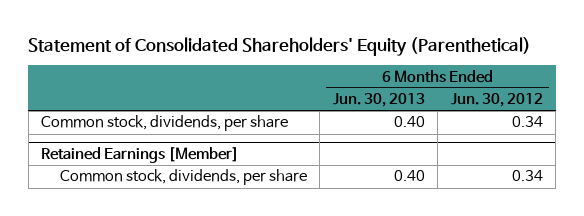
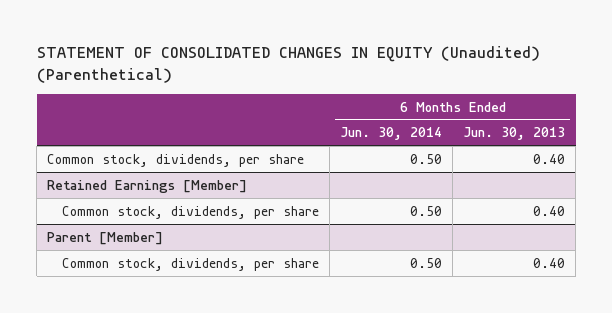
[28,36,532,56] Statement of Consolidated Shareholders' Equity (Parenthetical) -> [36,46,540,84] STATEMENT OF CONSOLIDATED CHANGES IN EQUITY (Unaudited) (Parenthetical)
[450,93,543,108] Jun. 30, 2012 -> none
none -> [339,127,442,141] Jun. 30, 2014
none -> [47,231,164,245] Parent [Member]
none -> [61,257,319,271] Common stock, dividends, per share

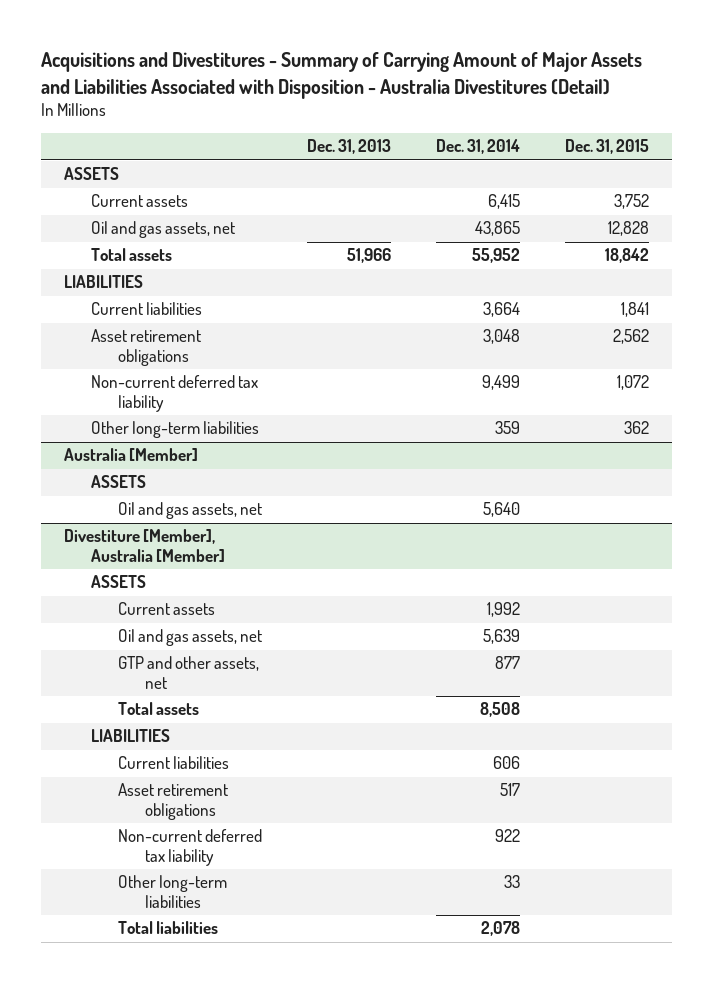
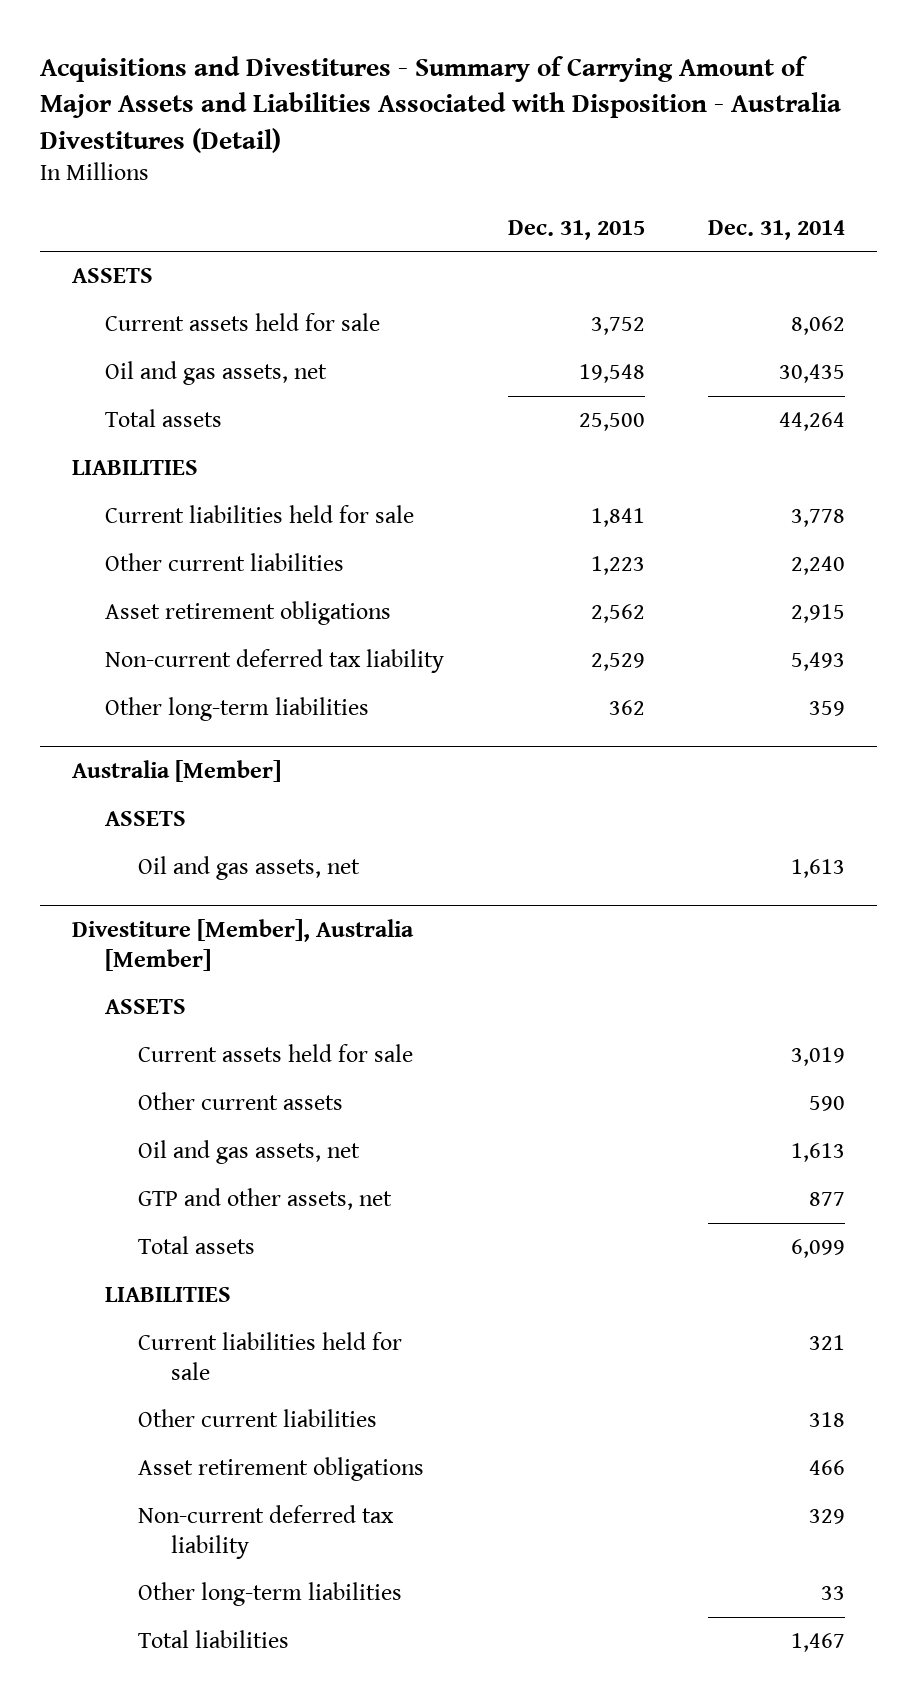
[306,139,391,155] Dec. 31, 2013 -> none
[90,194,188,208] Current assets -> [104,313,380,332] Current assets held for sale
[488,194,521,210] 6,415 -> [791,316,846,336] 8,062
[475,221,521,237] 43,865 -> [779,364,846,384] 30,435
[608,221,650,237] 12,828 -> [578,364,645,384] 19,548
[472,248,521,264] 55,952 -> [779,412,846,432] 44,264
[605,248,650,264] 18,842 -> [578,413,645,432] 25,500
[90,302,202,316] Current liabilities -> [104,505,414,524] Current liabilities held for sale
[483,302,521,318] 3,664 -> [791,509,846,528] 3,778
none -> [104,553,344,572] Other current liabilities
[483,329,521,345] 3,048 -> [791,604,846,624] 2,915
[482,375,521,391] 9,499 -> [791,652,846,672] 5,493
[617,375,650,391] 1,072 -> [590,653,645,672] 2,529
[483,502,521,518] 5,640 -> [791,859,846,879] 1,613
[117,602,215,616] Current assets -> [138,1044,414,1063] Current assets held for sale
[487,602,521,618] 1,992 -> [791,1047,846,1067] 3,019
none -> [138,1092,344,1111] Other current assets
[483,629,521,645] 5,639 -> [791,1143,846,1163] 1,613
[480,702,521,718] 8,508 -> [791,1239,846,1259] 6,099
[117,756,229,770] Current liabilities -> [138,1332,403,1380] Current liabilities held for sale
[493,756,521,770] 606 -> [809,1335,846,1351] 321
none -> [138,1409,378,1428] Other current liabilities
[500,783,521,797] 517 -> [809,1460,846,1476] 466
[495,829,521,843] 922 -> [809,1509,846,1525] 329
[481,921,521,937] 2,078 -> [791,1633,846,1653] 1,467

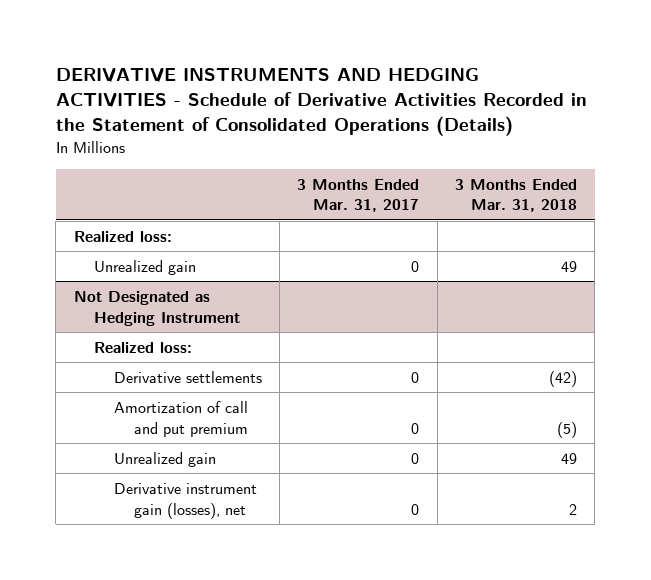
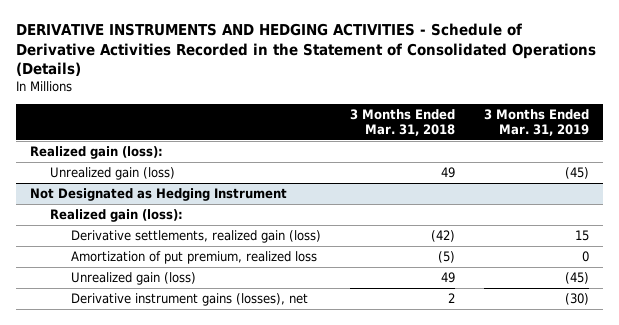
[297,178,420,213] 3 Months Ended Mar. 31, 2017 -> none
none -> [483,109,589,137] 3 Months Ended Mar. 31, 2019
[73,230,172,242] Realized loss: -> [30,146,164,160] Realized gain (loss):
[93,259,196,275] Unrealized gain -> [50,167,176,181] Unrealized gain (loss)
[113,370,262,383] Derivative settlements -> none
[93,341,192,353] Realized loss: -> [50,209,184,223] Realized gain (loss):
none -> [70,230,321,244] Derivative settlements, realized gain (loss)
[113,400,248,437] Amortization of call and put premium -> [70,251,317,265] Amortization of put premium, realized loss
[113,451,216,467] Unrealized gain -> [70,272,196,286] Unrealized gain (loss)
[113,482,257,519] Derivative instrument gain (losses), net -> [70,293,308,307] Derivative instrument gains (losses), net

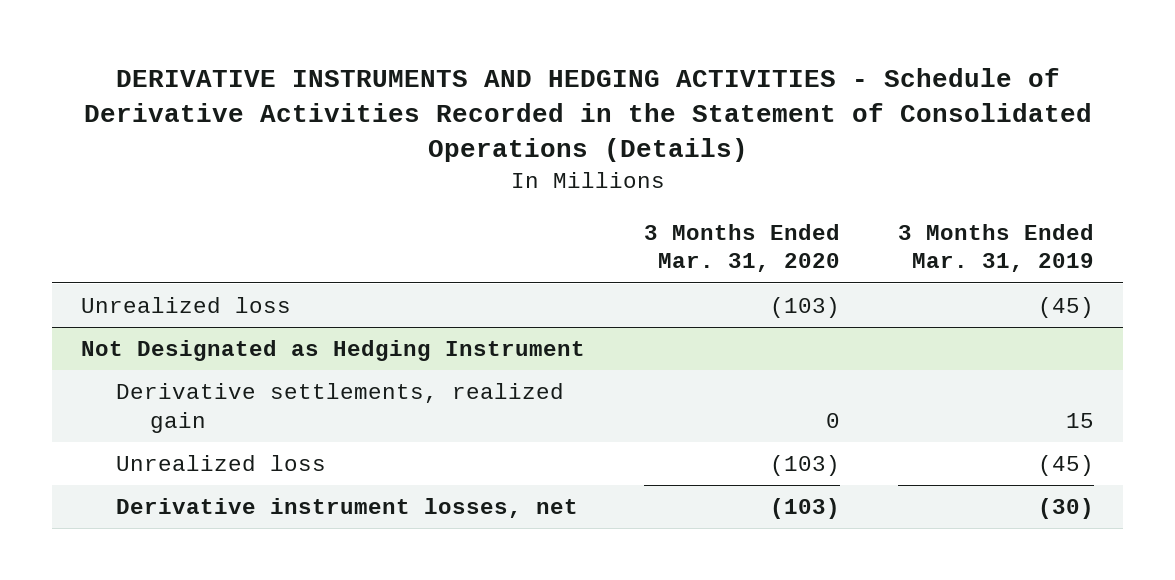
[349,109,455,137] 3 Months Ended Mar. 31, 2018 -> none
none -> [643,223,840,273] 3 Months Ended Mar. 31, 2020
[30,146,164,160] Realized gain (loss): -> none
[50,167,176,181] Unrealized gain (loss) -> [81,297,292,314] Unrealized loss
[50,209,184,223] Realized gain (loss): -> none
[70,251,317,265] Amortization of put premium, realized loss -> none
[70,230,321,244] Derivative settlements, realized gain (loss) -> [115,383,564,433] Derivative settlements, realized gain
[70,272,196,286] Unrealized gain (loss) -> [115,455,326,472] Unrealized loss
[70,293,308,307] Derivative instrument gains (losses), net -> [115,498,578,519] Derivative instrument losses, net

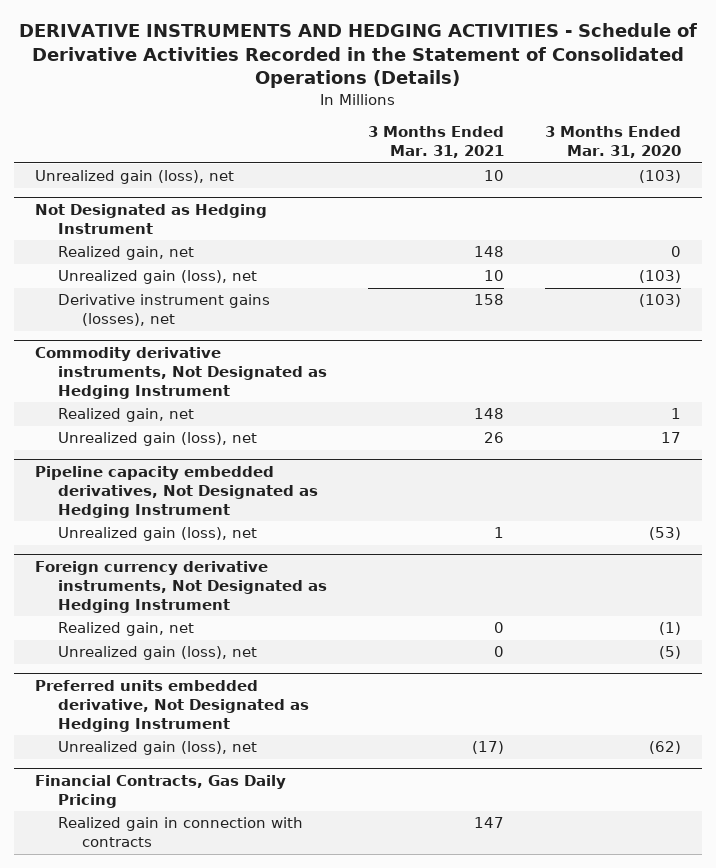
[898,223,1095,273] 3 Months Ended Mar. 31, 2019 -> none
none -> [368,126,505,159] 3 Months Ended Mar. 31, 2021
[81,297,292,314] Unrealized loss -> [34,170,234,185] Unrealized gain (loss), net
[115,383,564,433] Derivative settlements, realized gain -> [58,246,195,261] Realized gain, net
[115,455,326,472] Unrealized loss -> [58,270,258,285] Unrealized gain (loss), net
[115,498,578,519] Derivative instrument losses, net -> [58,294,271,327] Derivative instrument gains (losses), net
none -> [34,346,328,399] Commodity derivative instruments, Not Designated as Hedging Instrument
none -> [58,408,195,423] Realized gain, net
none -> [58,432,258,447] Unrealized gain (loss), net
none -> [34,465,319,518] Pipeline capacity embedded derivatives, Not Designated as Hedging Instrument
none -> [58,527,258,542] Unrealized gain (loss), net
none -> [34,560,328,613] Foreign currency derivative instruments, Not Designated as Hedging Instrument
none -> [58,622,195,637] Realized gain, net
none -> [58,646,258,661] Unrealized gain (loss), net
none -> [34,679,310,732] Preferred units embedded derivative, Not Designated as Hedging Instrument
none -> [58,741,258,756] Unrealized gain (loss), net
none -> [34,774,286,808] Financial Contracts, Gas Daily Pricing
none -> [58,817,304,848] Realized gain in connection with contracts

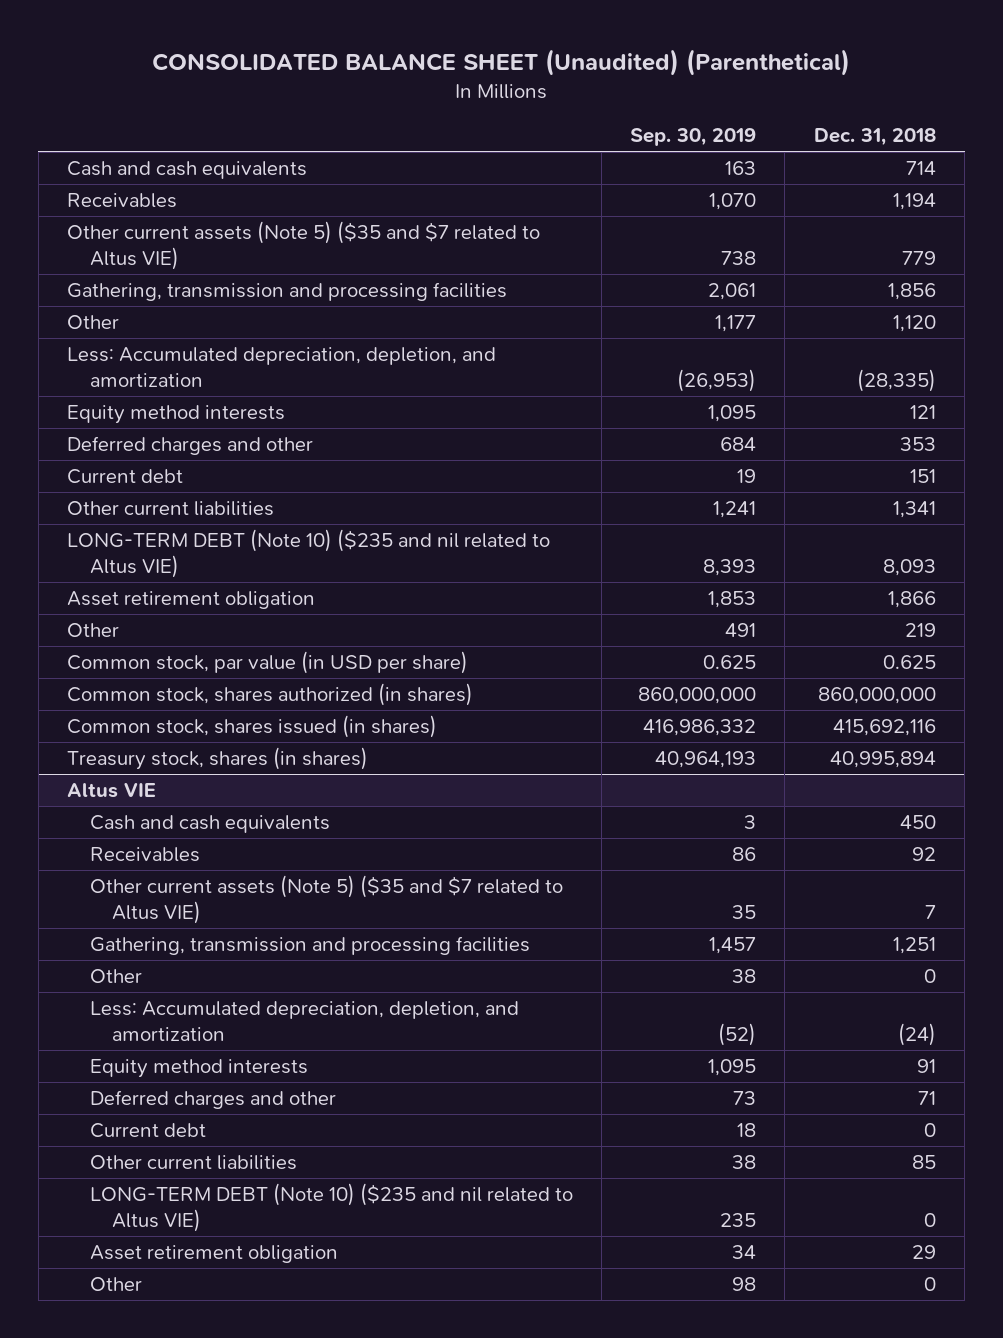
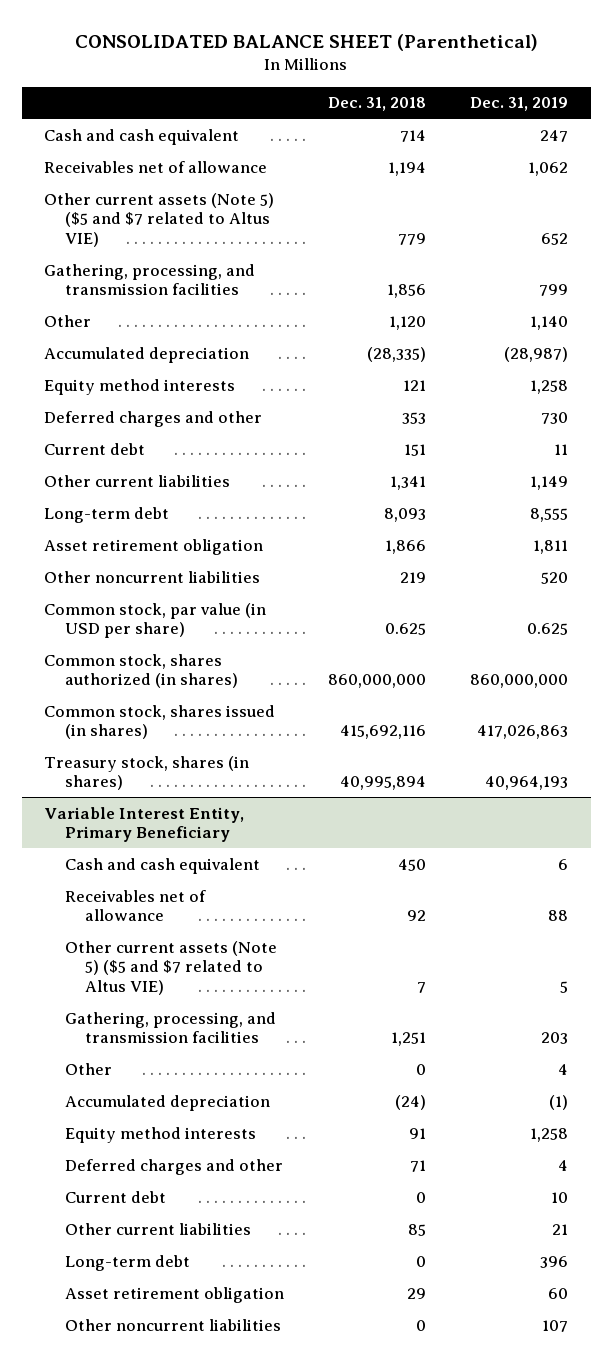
[152,49,851,77] CONSOLIDATED BALANCE SHEET (Unaudited) (Parenthetical) -> [75,33,539,51] CONSOLIDATED BALANCE SHEET (Parenthetical)
[630,128,757,147] Sep. 30, 2019 -> none
none -> [470,97,569,112] Dec. 31, 2019
[67,161,308,180] Cash and cash equivalents -> [43,128,239,145] Cash and cash equivalent
[67,193,178,209] Receivables -> [43,160,267,173] Receivables net of allowance
[67,221,541,271] Other current assets (Note 5) ($35 and $7 related to Altus VIE) -> [43,192,274,247] Other current assets (Note 5) ($5 and $7 related to Altus VIE)
[67,282,508,302] Gathering, transmission and processing facilities -> [43,263,255,296] Gathering, processing, and transmission facilities
[67,347,497,388] Less: Accumulated depreciation, depletion, and amortization -> [43,346,249,363] Accumulated depreciation
[67,529,551,579] LONG-TERM DEBT (Note 10) ($235 and nil related to Altus VIE) -> [43,506,169,523] Long-term debt
[67,623,120,638] Other -> [43,570,260,583] Other noncurrent liabilities
[67,783,157,799] Altus VIE -> [43,806,244,843] Variable Interest Entity, Primary Beneficiary
[89,815,330,834] Cash and cash equivalents -> [64,857,260,874] Cash and cash equivalent
[89,847,200,863] Receivables -> [64,889,206,922] Receivables net of allowance
[89,875,563,925] Other current assets (Note 5) ($35 and $7 related to Altus VIE) -> [64,940,277,995] Other current assets (Note 5) ($5 and $7 related to Altus VIE)
[89,936,530,956] Gathering, transmission and processing facilities -> [64,1011,276,1044] Gathering, processing, and transmission facilities
[89,1001,519,1042] Less: Accumulated depreciation, depletion, and amortization -> [64,1094,270,1111] Accumulated depreciation
[89,1183,573,1233] LONG-TERM DEBT (Note 10) ($235 and nil related to Altus VIE) -> [64,1254,190,1271] Long-term debt
[89,1277,142,1292] Other -> [64,1318,281,1331] Other noncurrent liabilities

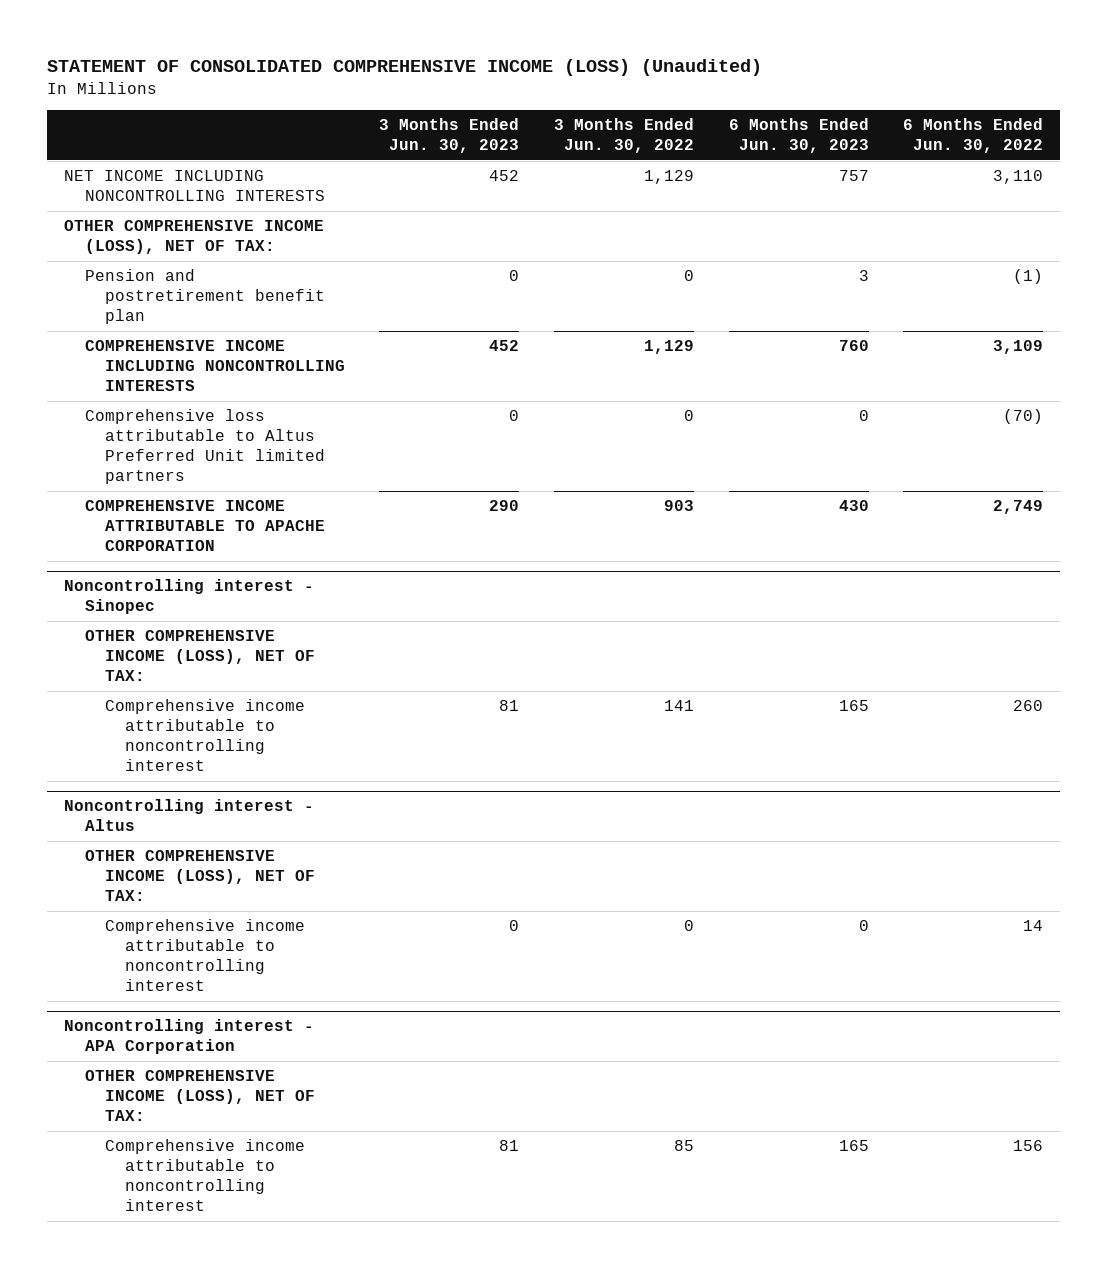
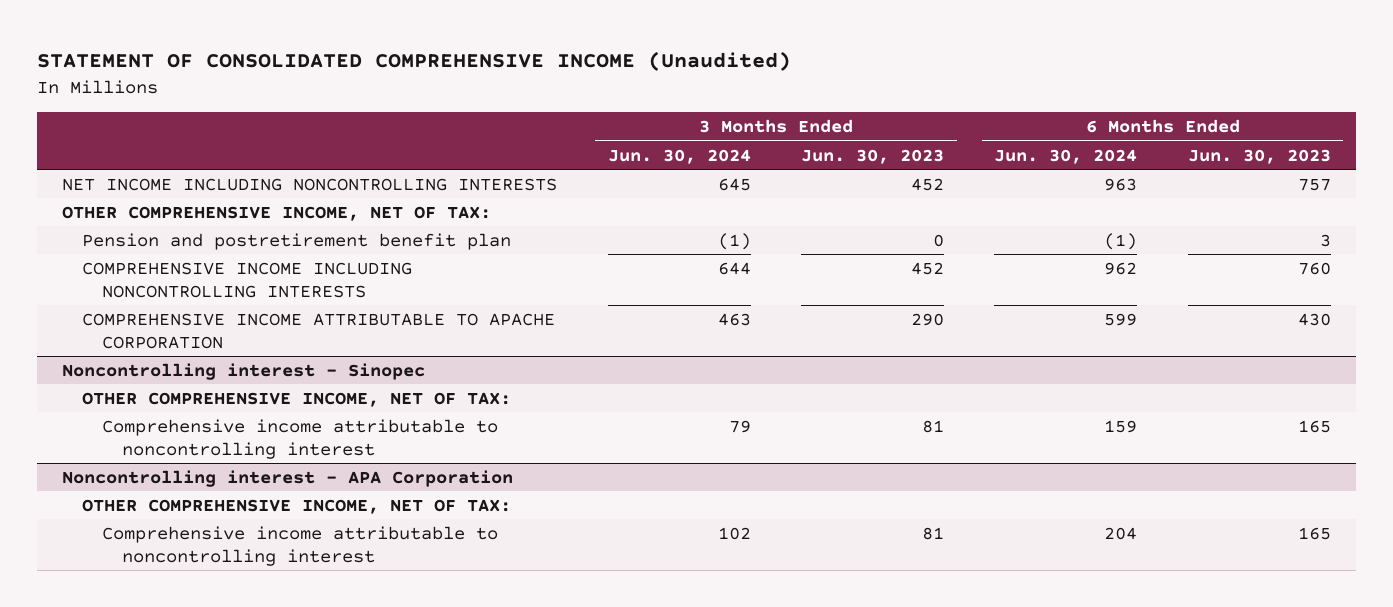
[47,59,763,77] STATEMENT OF CONSOLIDATED COMPREHENSIVE INCOME (LOSS) (Unaudited) -> [37,51,792,72] STATEMENT OF CONSOLIDATED COMPREHENSIVE INCOME (Unaudited)
[553,118,694,154] 3 Months Ended Jun. 30, 2022 -> none
[903,118,1044,154] 6 Months Ended Jun. 30, 2022 -> none
none -> [607,148,751,164] Jun. 30, 2024
none -> [994,148,1138,164] Jun. 30, 2024
[64,220,325,255] OTHER COMPREHENSIVE INCOME (LOSS), NET OF TAX: -> [62,205,492,221] OTHER COMPREHENSIVE INCOME, NET OF TAX:
[84,409,325,485] Comprehensive loss attributable to Altus Preferred Unit limited partners -> none
[84,630,315,682] OTHER COMPREHENSIVE INCOME (LOSS), NET OF TAX: -> [82,391,512,407] OTHER COMPREHENSIVE INCOME, NET OF TAX:
[64,799,315,832] Noncontrolling interest - Altus -> none
[84,850,315,902] OTHER COMPREHENSIVE INCOME (LOSS), NET OF TAX: -> none
[104,919,305,992] Comprehensive income attributable to noncontrolling interest -> none
[84,1070,315,1122] OTHER COMPREHENSIVE INCOME (LOSS), NET OF TAX: -> [82,498,512,514] OTHER COMPREHENSIVE INCOME, NET OF TAX:

